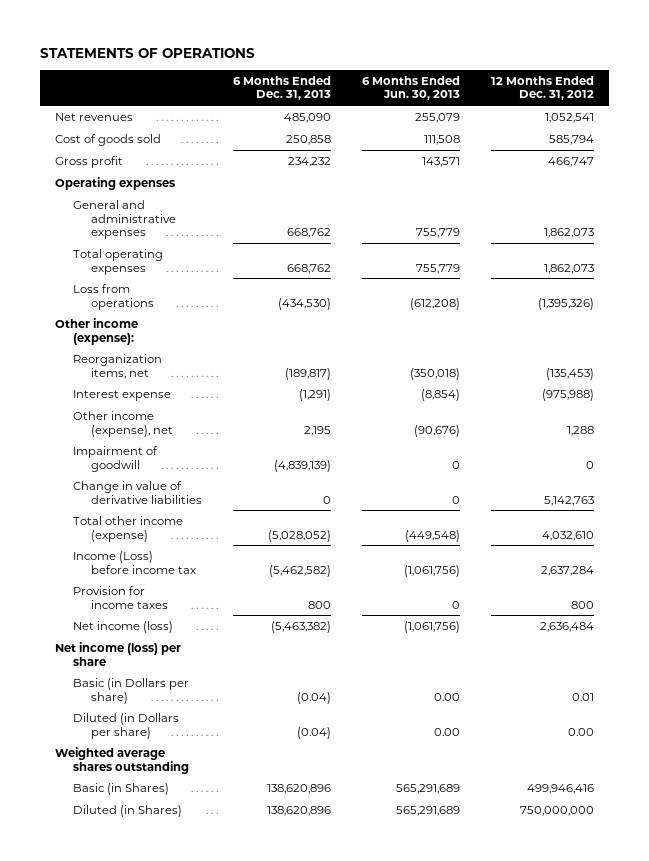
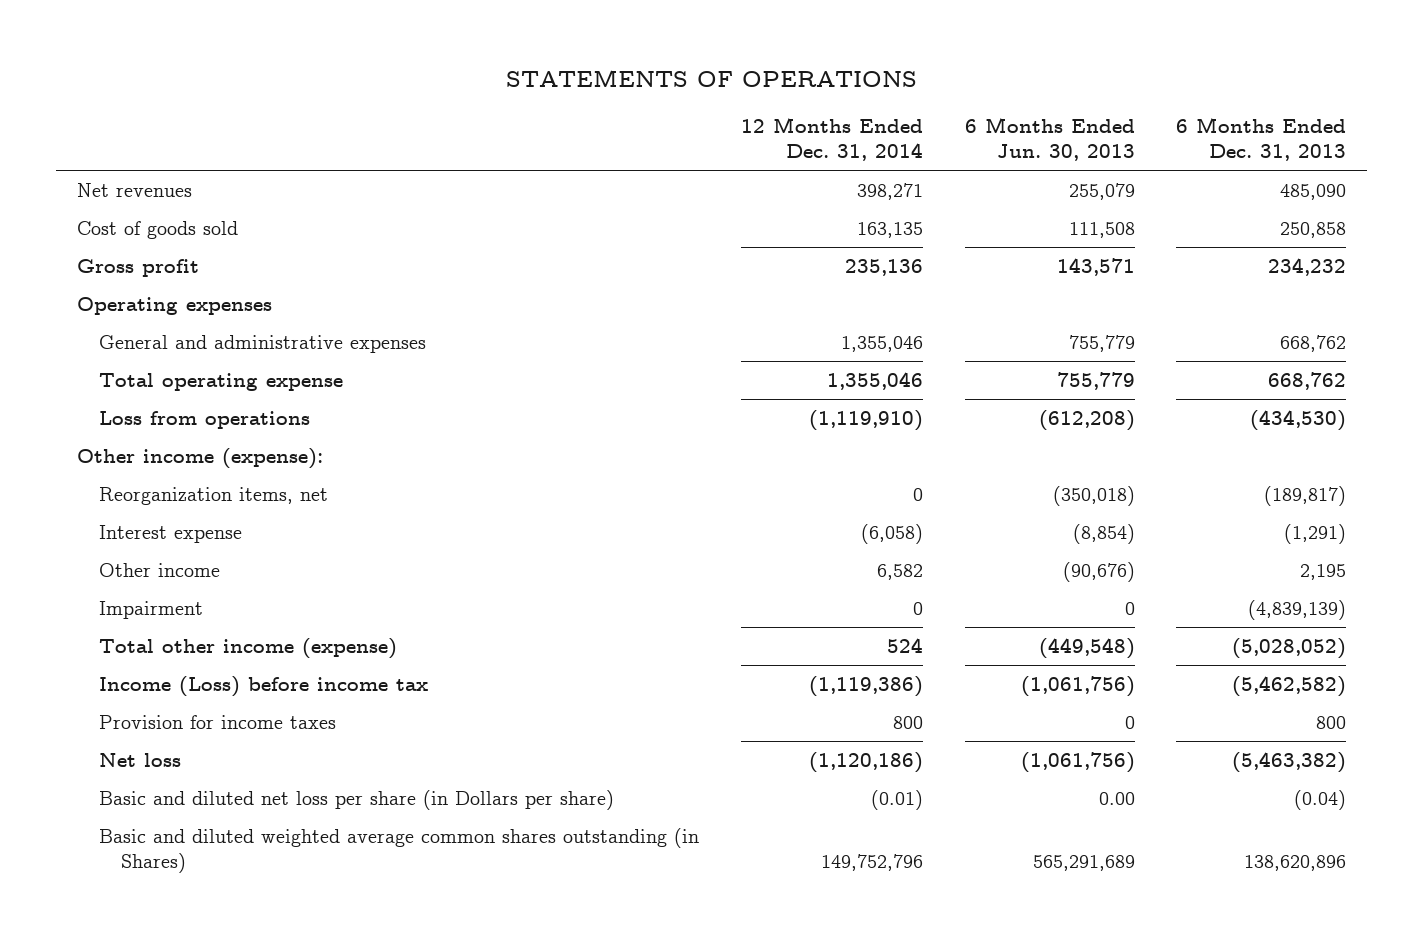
[490,75,594,101] 12 Months Ended Dec. 31, 2012 -> none
none -> [740,116,923,162] 12 Months Ended Dec. 31, 2014
[73,249,164,275] Total operating expenses -> [99,373,344,392] Total operating expense
[73,481,203,504] Change in value of derivative liabilities -> none
[73,411,174,437] Other income (expense), net -> [99,563,221,578] Other income
[73,446,159,472] Impairment of goodwill -> [99,601,204,620] Impairment
[55,642,182,666] Net income (loss) per share -> none
[73,678,190,704] Basic (in Dollars per share) -> none
[55,747,190,774] Weighted average shares outstanding -> none
[73,783,170,796] Basic (in Shares) -> none
[73,621,174,634] Net income (loss) -> [99,753,182,768] Net loss
[73,713,180,739] Diluted (in Dollars per share) -> [99,790,615,811] Basic and diluted net loss per share (in Dollars per share)
[73,805,183,818] Diluted (in Shares) -> [99,828,700,874] Basic and diluted weighted average common shares outstanding (in Shares)

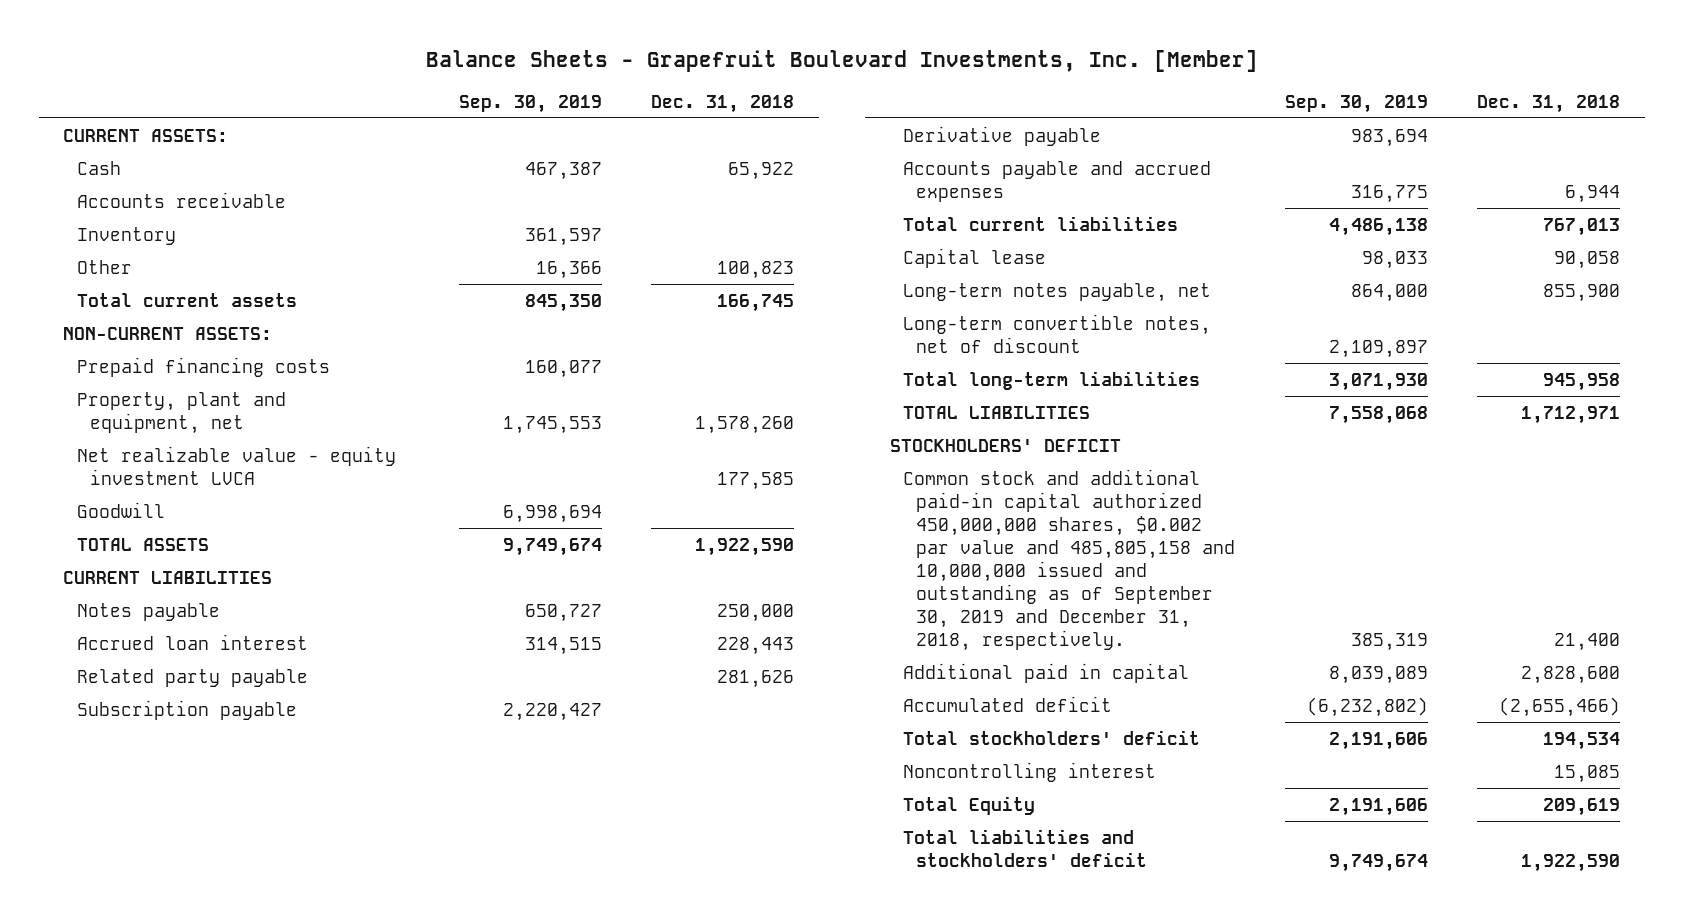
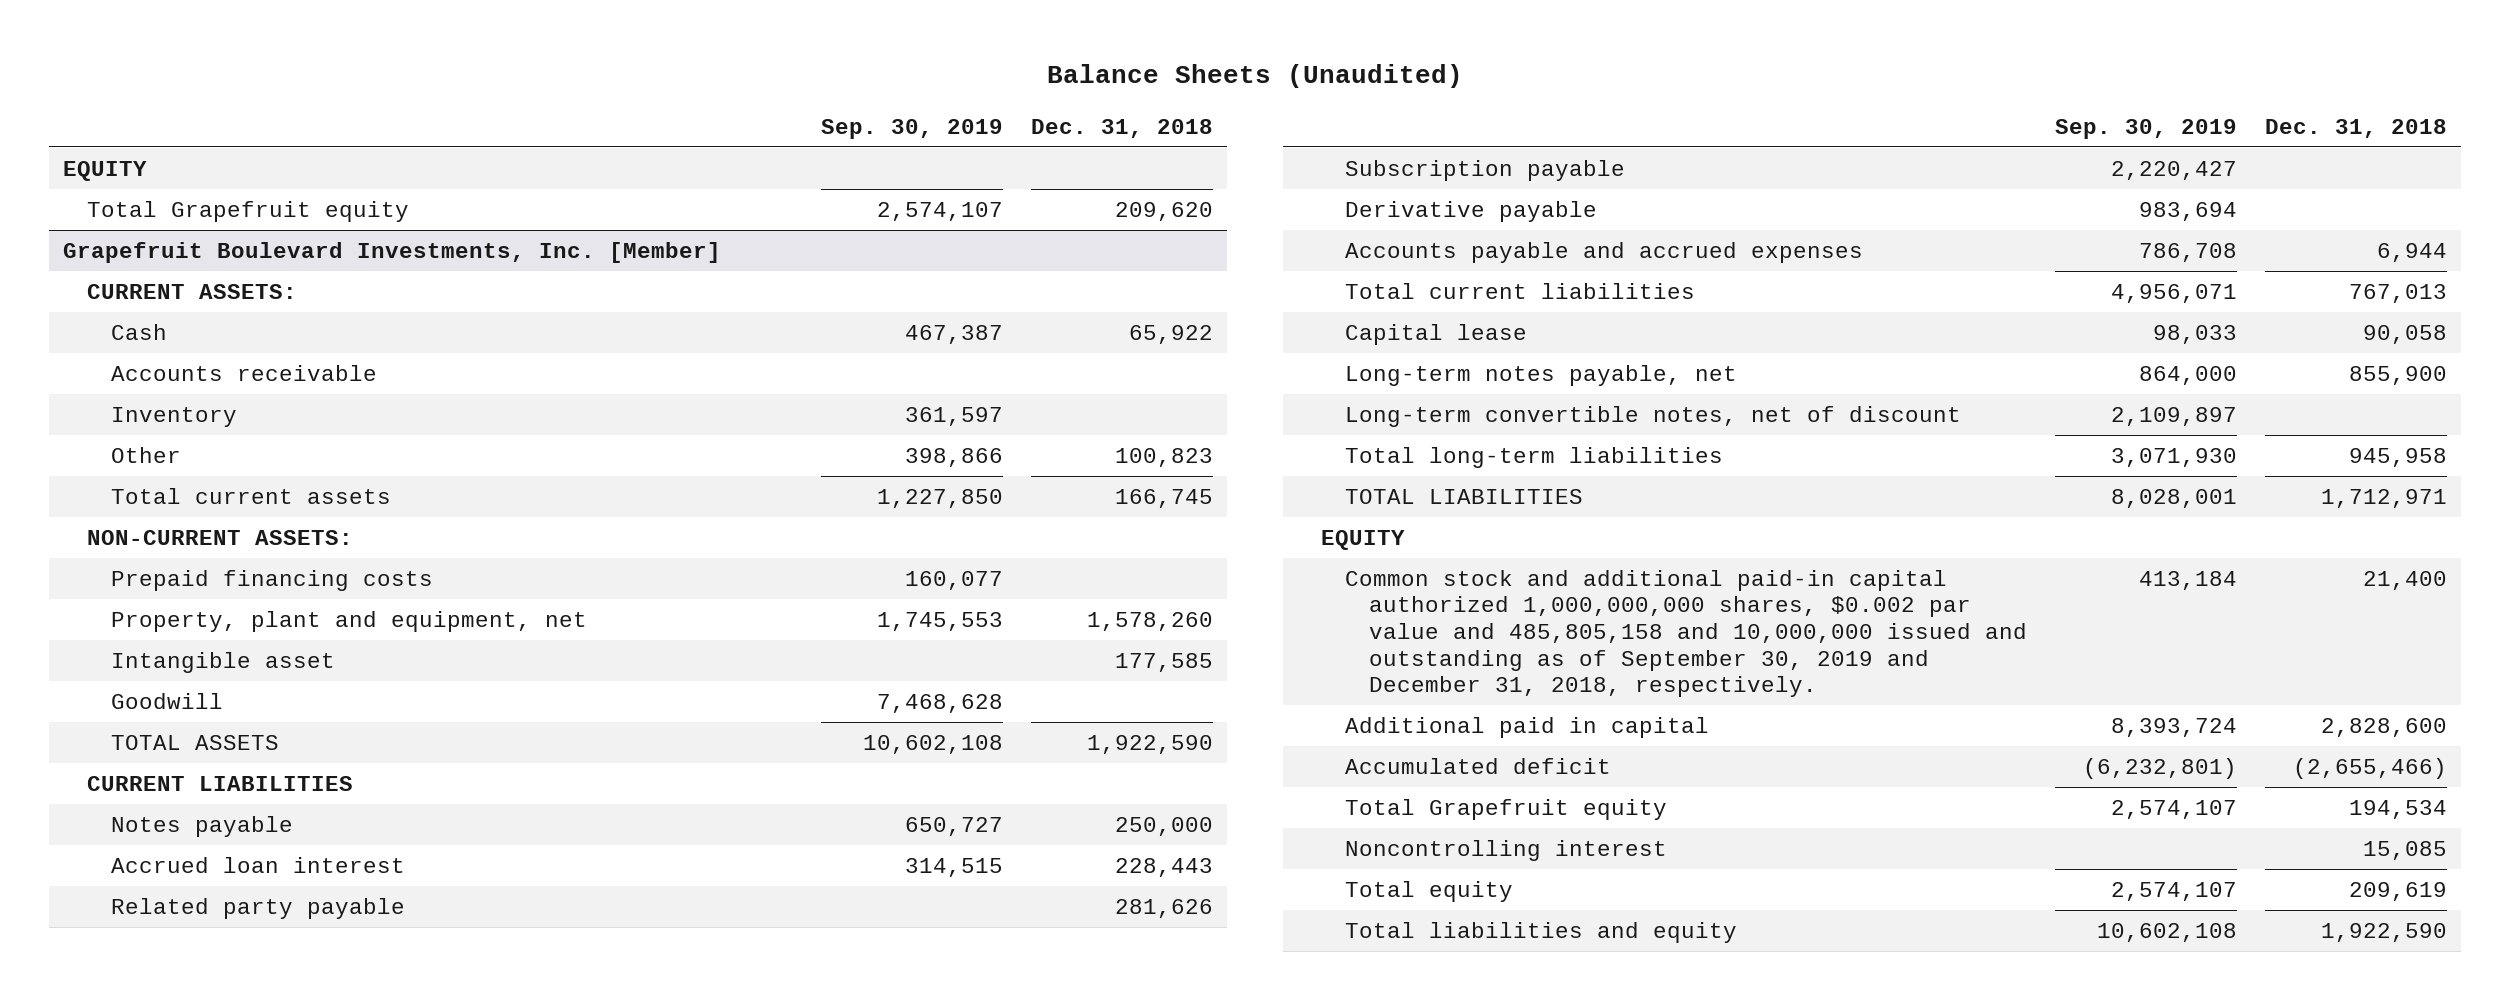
[425,49,1258,72] Balance Sheets - Grapefruit Boulevard Investments, Inc. [Member] -> [1046,64,1463,89] Balance Sheets (Unaudited)
none -> [62,160,147,181] EQUITY
none -> [86,200,409,222] Total Grapefruit equity
none -> [62,241,721,263] Grapefruit Boulevard Investments, Inc. [Member]
[535,260,602,279] 16,366 -> [904,447,1003,467] 398,866
[524,293,602,312] 845,350 -> [876,488,1003,508] 1,227,850
[76,445,396,485] Net realizable value - equity investment LVCA -> [110,651,335,673] Intangible asset
[502,504,602,523] 6,998,694 -> [876,693,1003,713] 7,468,628
[502,537,602,556] 9,749,674 -> [862,734,1003,754] 10,602,108
[1350,184,1428,203] 316,775 -> [2139,242,2238,262] 786,708
[1328,217,1428,236] 4,486,138 -> [2111,283,2238,303] 4,956,071
[1328,405,1428,424] 7,558,068 -> [2111,488,2238,508] 8,028,001
[889,438,1121,452] STOCKHOLDERS' DEFICIT -> [1321,529,1406,550] EQUITY
[902,468,1236,651] Common stock and additional paid-in capital authorized 450,000,000 shares, $0.002 par value and 485,805,158 and 10,000,000 issued and outstanding as of September 30, 2019 and December 31, 2018, respectively. -> [1345,569,2028,698] Common stock and additional paid-in capital authorized 1,000,000,000 shares, $0.002 par value and 485,805,158 and 10,000,000 issued and outstanding as of September 30, 2019 and December 31, 2018, respectively.
[1350,632,1428,651] 385,319 -> [2139,570,2238,590] 413,184
[1328,665,1428,684] 8,039,089 -> [2111,717,2238,737] 8,393,724
[1306,696,1428,717] (6,232,802) -> [2083,757,2238,779] (6,232,801)
[902,729,1200,745] Total stockholders' deficit -> [1345,798,1668,820] Total Grapefruit equity
[1328,731,1428,750] 2,191,606 -> [2111,799,2238,819] 2,574,107
[902,795,1035,815] Total Equity -> [1345,880,1514,902] Total equity
[1328,797,1428,816] 2,191,606 -> [2111,881,2238,901] 2,574,107
[902,828,1148,867] Total liabilities and stockholders' deficit -> [1345,921,1738,943] Total liabilities and equity
[1328,853,1428,872] 9,749,674 -> [2097,922,2238,942] 10,602,108

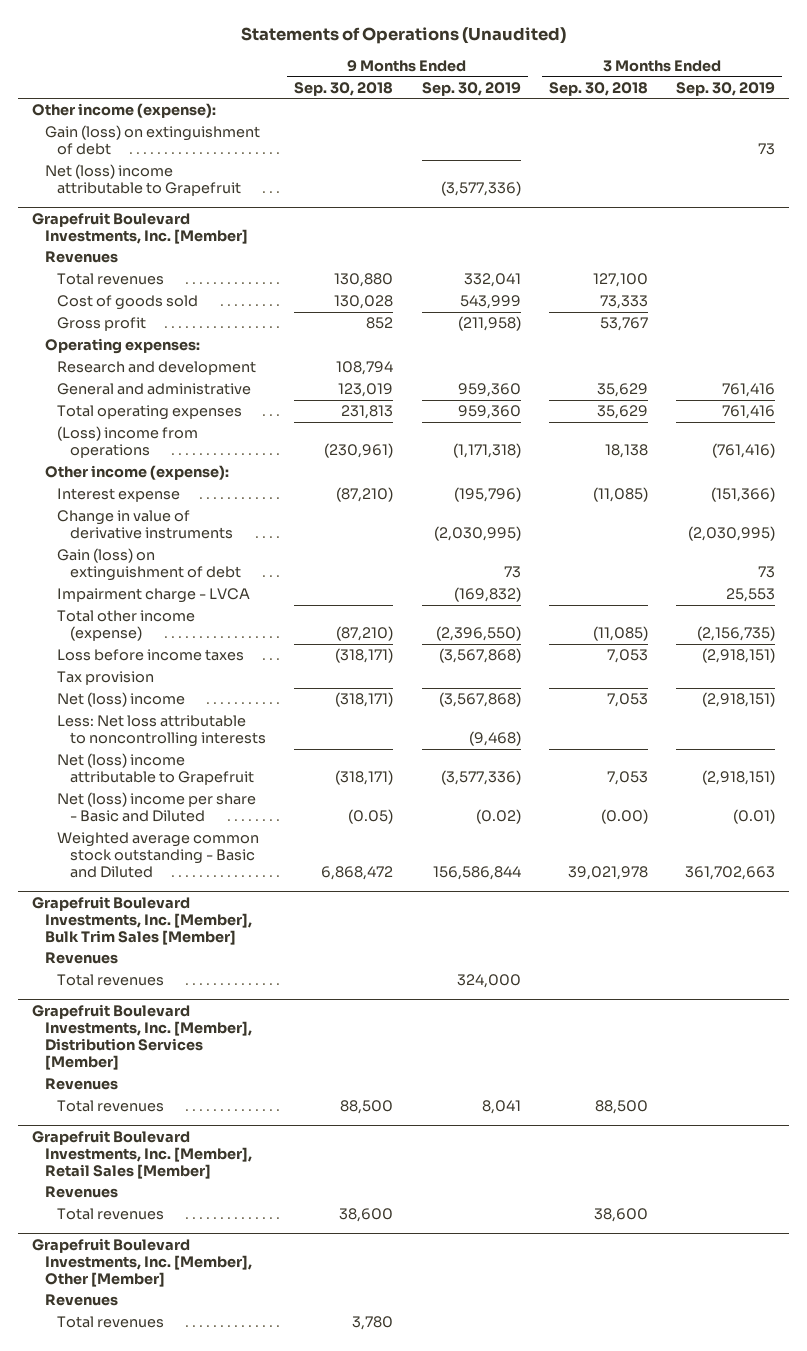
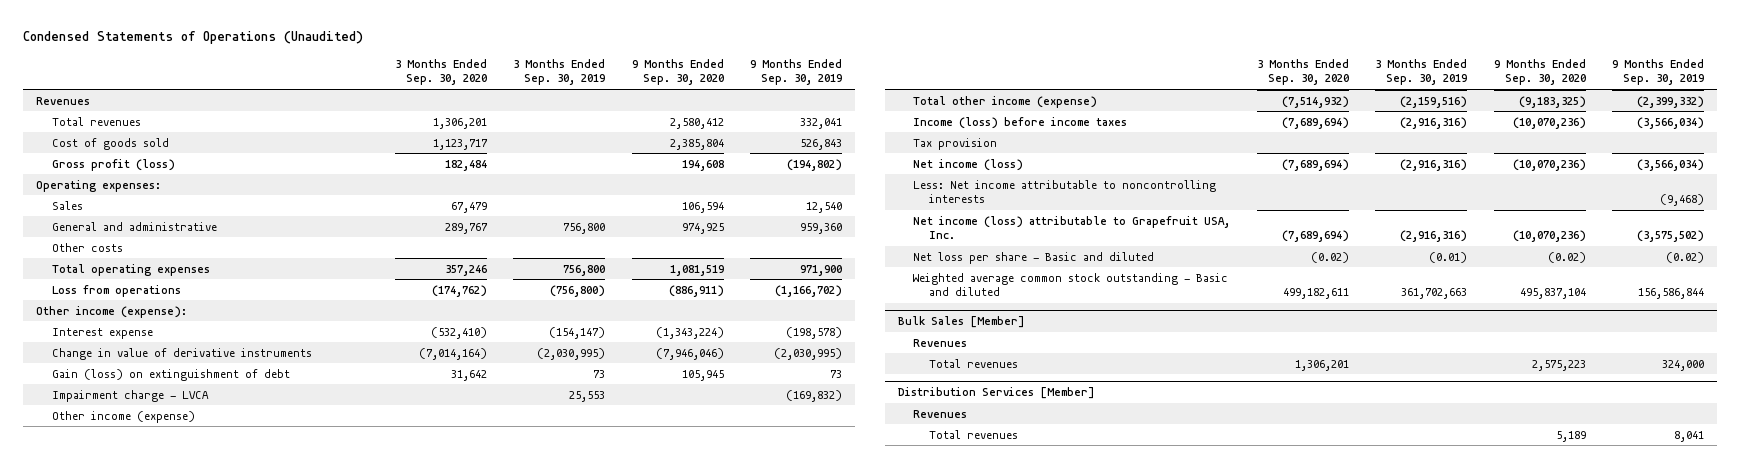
[240,27,566,45] Statements of Operations (Unaudited) -> [23,31,364,45] Condensed Statements of Operations (Unaudited)
[294,81,394,96] Sep. 30, 2018 -> none
[548,81,648,96] Sep. 30, 2018 -> none
none -> [395,58,488,86] 3 Months Ended Sep. 30, 2020
none -> [631,58,724,86] 9 Months Ended Sep. 30, 2020
[32,103,217,119] Other income (expense): -> none
[44,125,260,156] Gain (loss) on extinguishment of debt -> none
[44,164,242,197] Net (loss) income attributable to Grapefruit -> none
[32,211,248,244] Grapefruit Boulevard Investments, Inc. [Member] -> none
[459,295,521,310] 543,999 -> [800,138,843,150] 526,843
[57,317,147,332] Gross profit -> [51,158,175,171] Gross profit (loss)
[457,316,521,332] (211,958) -> [787,158,843,171] (194,802)
[57,361,257,376] Research and development -> none
none -> [51,200,83,210] Sales
[722,383,776,398] 761,416 -> [563,222,606,234] 756,800
none -> [51,242,123,252] Other costs
[457,405,521,420] 959,360 -> [800,264,843,276] 971,900
[722,405,776,420] 761,416 -> [563,264,606,276] 756,800
[57,426,199,459] (Loss) income from operations -> [51,284,181,297] Loss from operations
[452,443,521,459] (1,171,318) -> [775,284,843,297] (1,166,702)
[712,443,776,459] (761,416) -> [550,284,606,297] (756,800)
[453,487,521,503] (195,796) -> [786,326,843,339] (198,578)
[711,487,776,503] (151,366) -> [549,326,606,339] (154,147)
none -> [51,410,195,423] Other income (expense)
[435,626,521,642] (2,396,550) -> [1636,95,1704,108] (2,399,332)
[697,626,776,642] (2,156,735) -> [1400,95,1468,108] (2,159,516)
[57,649,245,662] Loss before income taxes -> [913,116,1128,129] Income (loss) before income taxes
[438,648,521,664] (3,567,868) -> [1636,116,1704,129] (3,566,034)
[702,648,776,664] (2,918,151) -> [1400,116,1468,129] (2,916,316)
[32,895,252,945] Grapefruit Boulevard Investments, Inc. [Member], Bulk Trim Sales [Member] -> none
[57,692,186,708] Net (loss) income -> [913,158,1024,171] Net income (loss)
[438,692,521,708] (3,567,868) -> [1636,158,1704,171] (3,566,034)
[702,692,776,708] (2,918,151) -> [1400,158,1468,171] (2,916,316)
[57,715,267,748] Less: Net loss attributable to noncontrolling interests -> [913,179,1217,204] Less: Net income attributable to noncontrolling interests
[57,753,255,786] Net (loss) income attributable to Grapefruit -> [913,215,1231,240] Net income (loss) attributable to Grapefruit USA, Inc.
[440,770,521,786] (3,577,336) -> [1636,230,1704,243] (3,575,502)
[702,770,776,786] (2,918,151) -> [1400,230,1468,243] (2,916,316)
[57,792,257,823] Net (loss) income per share - Basic and Diluted -> [913,251,1155,264] Net loss per share - Basic and diluted
[57,832,260,879] Weighted average common stock outstanding - Basic and Diluted -> [913,272,1229,297] Weighted average common stock outstanding - Basic and diluted
none -> [898,316,1026,329] Bulk Sales [Member]
[32,1003,252,1070] Grapefruit Boulevard Investments, Inc. [Member], Distribution Services [Member] -> none
none -> [898,387,1096,400] Distribution Services [Member]
[32,1129,252,1179] Grapefruit Boulevard Investments, Inc. [Member], Retail Sales [Member] -> none
[44,1186,118,1199] Revenues -> none
[57,1208,165,1221] Total revenues -> none
[32,1237,252,1287] Grapefruit Boulevard Investments, Inc. [Member], Other [Member] -> none
[44,1294,118,1307] Revenues -> none
[57,1316,165,1329] Total revenues -> none

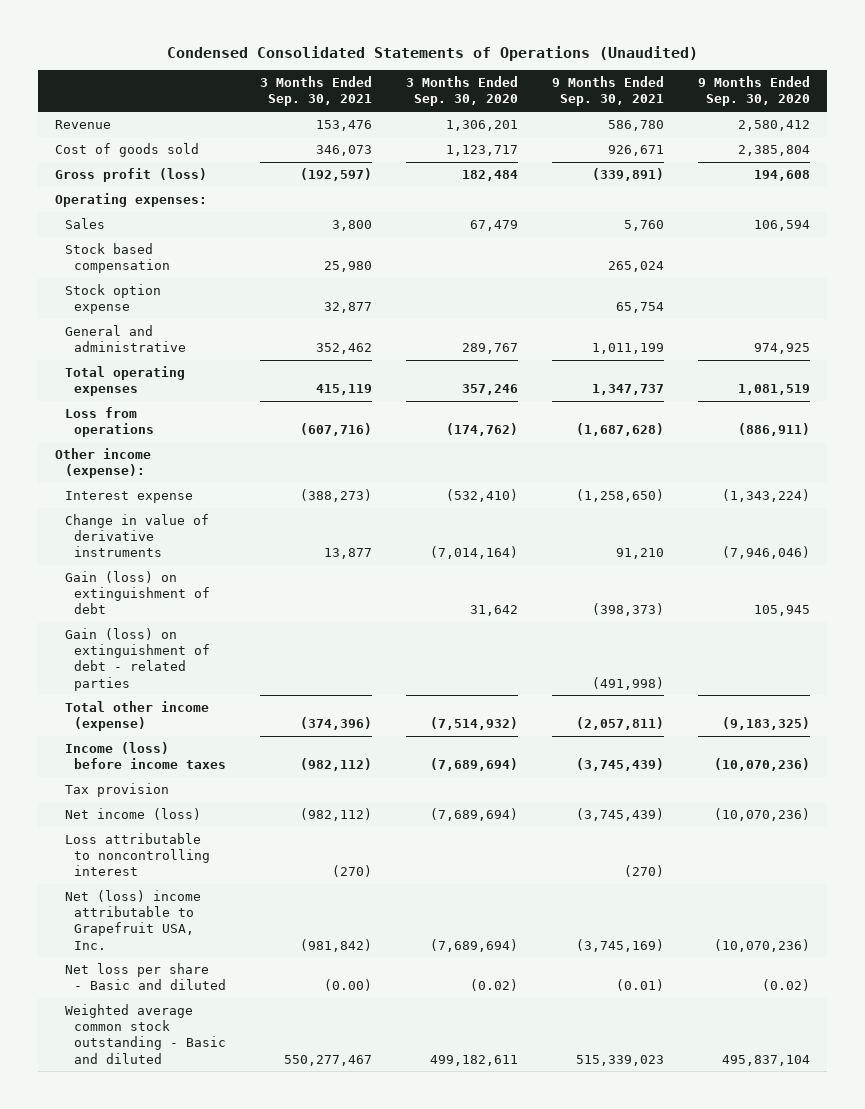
[23,31,364,45] Condensed Statements of Operations (Unaudited) -> [166,45,698,61] Condensed Consolidated Statements of Operations (Unaudited)
[513,58,606,86] 3 Months Ended Sep. 30, 2019 -> none
[750,58,843,86] 9 Months Ended Sep. 30, 2019 -> none
none -> [260,76,373,107] 3 Months Ended Sep. 30, 2021
none -> [552,76,665,107] 9 Months Ended Sep. 30, 2021
[36,96,91,105] Revenues -> none
[51,116,141,126] Total revenues -> [55,119,112,129] Revenue
none -> [64,242,171,274] Stock based compensation
none -> [64,283,161,315] Stock option expense
[51,242,123,252] Other costs -> none
[51,389,209,402] Impairment charge - LVCA -> none
[51,410,195,423] Other income (expense) -> none
none -> [64,627,211,691] Gain (loss) on extinguishment of debt - related parties
[913,179,1217,204] Less: Net income attributable to noncontrolling interests -> [64,832,211,877] Loss attributable to noncontrolling interest
[913,215,1231,240] Net income (loss) attributable to Grapefruit USA, Inc. -> [64,889,201,950] Net (loss) income attributable to Grapefruit USA, Inc.
[898,316,1026,329] Bulk Sales [Member] -> none
[913,338,968,347] Revenues -> none
[928,358,1018,368] Total revenues -> none
[898,387,1096,400] Distribution Services [Member] -> none
[913,409,968,418] Revenues -> none
[928,429,1018,439] Total revenues -> none

